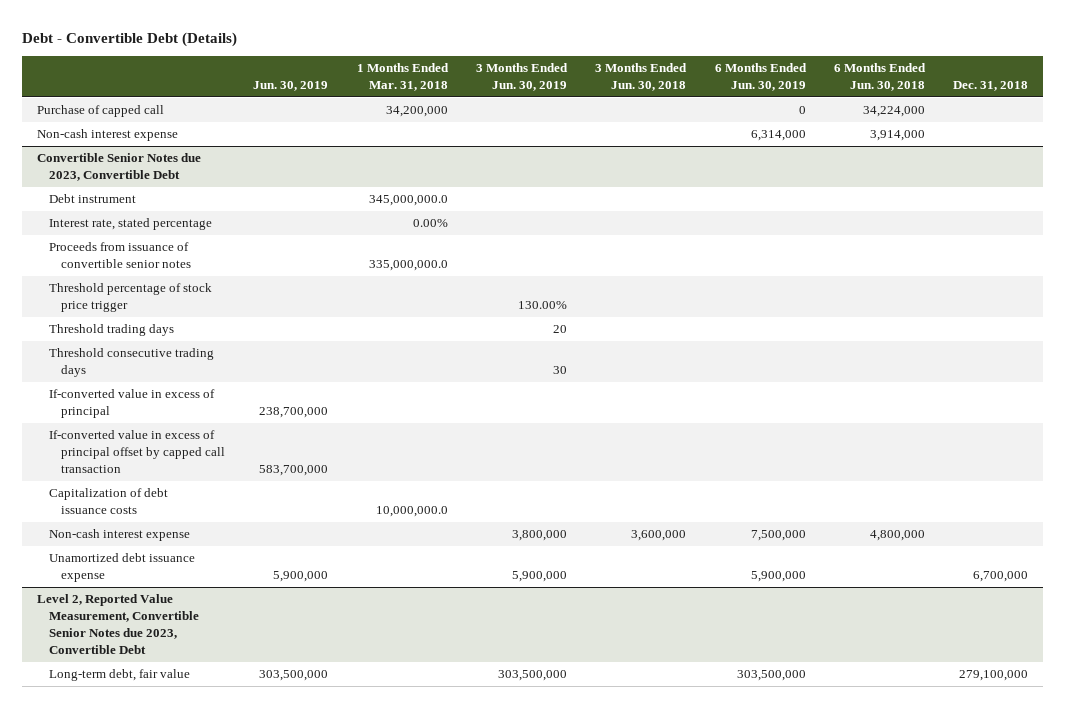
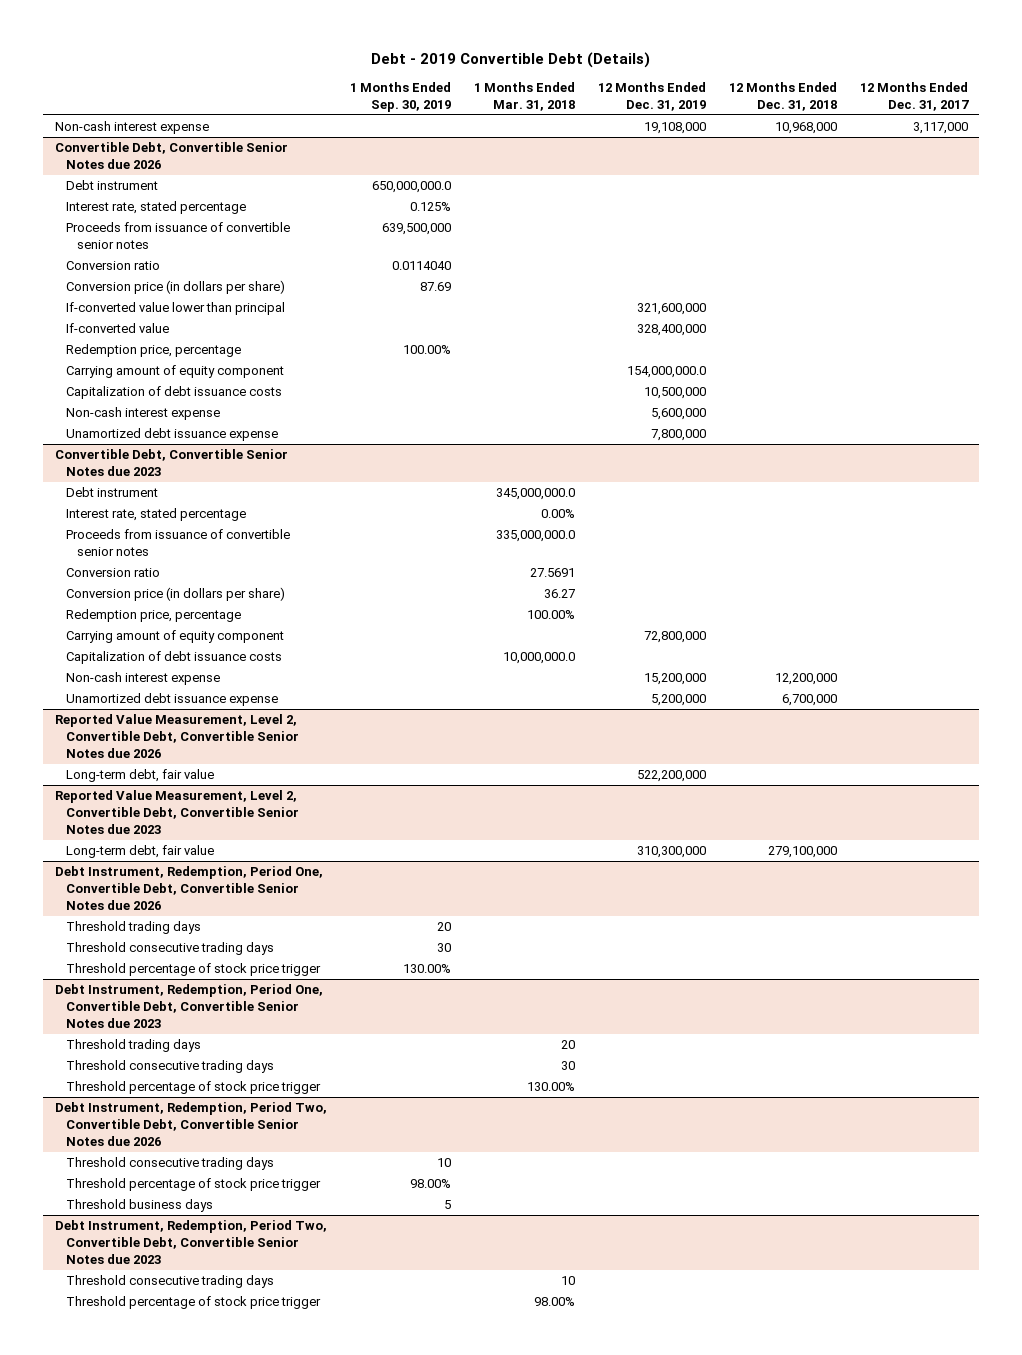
[22,31,238,47] Debt - Convertible Debt (Details) -> [371,51,651,68] Debt - 2019 Convertible Debt (Details)
[253,81,329,92] Jun. 30, 2019 -> none
[475,63,568,92] 3 Months Ended Jun. 30, 2019 -> none
[595,63,688,92] 3 Months Ended Jun. 30, 2018 -> none
[714,63,807,92] 6 Months Ended Jun. 30, 2019 -> none
[834,63,927,92] 6 Months Ended Jun. 30, 2018 -> none
[953,81,1029,92] Dec. 31, 2018 -> none
none -> [349,82,451,113] 1 Months Ended Sep. 30, 2019
none -> [597,82,706,112] 12 Months Ended Dec. 31, 2019
none -> [728,82,837,112] 12 Months Ended Dec. 31, 2018
none -> [859,82,969,112] 12 Months Ended Dec. 31, 2017
[36,105,164,118] Purchase of capped call -> none
none -> [54,142,288,170] Convertible Debt, Convertible Senior Notes due 2026
none -> [65,180,158,191] Debt instrument
none -> [65,201,246,215] Interest rate, stated percentage
none -> [65,222,290,250] Proceeds from issuance of convertible senior notes
none -> [65,261,160,271] Conversion ratio
none -> [65,280,285,295] Conversion price (in dollars per share)
none -> [65,302,285,316] If-converted value lower than principal
none -> [65,323,169,334] If-converted value
none -> [65,344,241,358] Redemption price, percentage
none -> [65,365,284,379] Carrying amount of equity component
none -> [65,386,282,400] Capitalization of debt issuance costs
none -> [65,407,220,421] Non-cash interest expense
none -> [65,428,278,442] Unamortized debt issuance expense
[36,153,201,182] Convertible Senior Notes due 2023, Convertible Debt -> [54,449,288,477] Convertible Debt, Convertible Senior Notes due 2023
[48,283,212,313] Threshold percentage of stock price trigger -> none
[48,324,174,337] Threshold trading days -> none
[48,348,214,378] Threshold consecutive trading days -> none
[48,389,215,419] If-converted value in excess of principal -> none
[48,430,225,473] If-converted value in excess of principal offset by capped call transaction -> none
none -> [65,568,160,578] Conversion ratio
none -> [65,587,285,602] Conversion price (in dollars per share)
none -> [65,609,241,623] Redemption price, percentage
none -> [65,630,284,644] Carrying amount of equity component
none -> [54,714,299,758] Reported Value Measurement, Level 2, Convertible Debt, Convertible Senior Notes due 2026
none -> [65,769,214,783] Long-term debt, fair value
[36,594,199,654] Level 2, Reported Value Measurement, Convertible Senior Notes due 2023, Convertible Debt -> [54,790,299,834] Reported Value Measurement, Level 2, Convertible Debt, Convertible Senior Notes due 2023
none -> [54,866,323,910] Debt Instrument, Redemption, Period One, Convertible Debt, Convertible Senior Notes due 2026
none -> [65,921,201,935] Threshold trading days
none -> [65,942,274,956] Threshold consecutive trading days
none -> [65,963,321,977] Threshold percentage of stock price trigger
none -> [54,984,323,1028] Debt Instrument, Redemption, Period One, Convertible Debt, Convertible Senior Notes due 2023
none -> [65,1039,201,1053] Threshold trading days
none -> [65,1060,274,1074] Threshold consecutive trading days
none -> [65,1081,321,1095] Threshold percentage of stock price trigger
none -> [54,1102,327,1146] Debt Instrument, Redemption, Period Two, Convertible Debt, Convertible Senior Notes due 2026
none -> [65,1157,274,1171] Threshold consecutive trading days
none -> [65,1178,321,1192] Threshold percentage of stock price trigger
none -> [65,1199,213,1213] Threshold business days
none -> [54,1220,327,1264] Debt Instrument, Redemption, Period Two, Convertible Debt, Convertible Senior Notes due 2023
none -> [65,1275,274,1289] Threshold consecutive trading days
none -> [65,1296,321,1310] Threshold percentage of stock price trigger

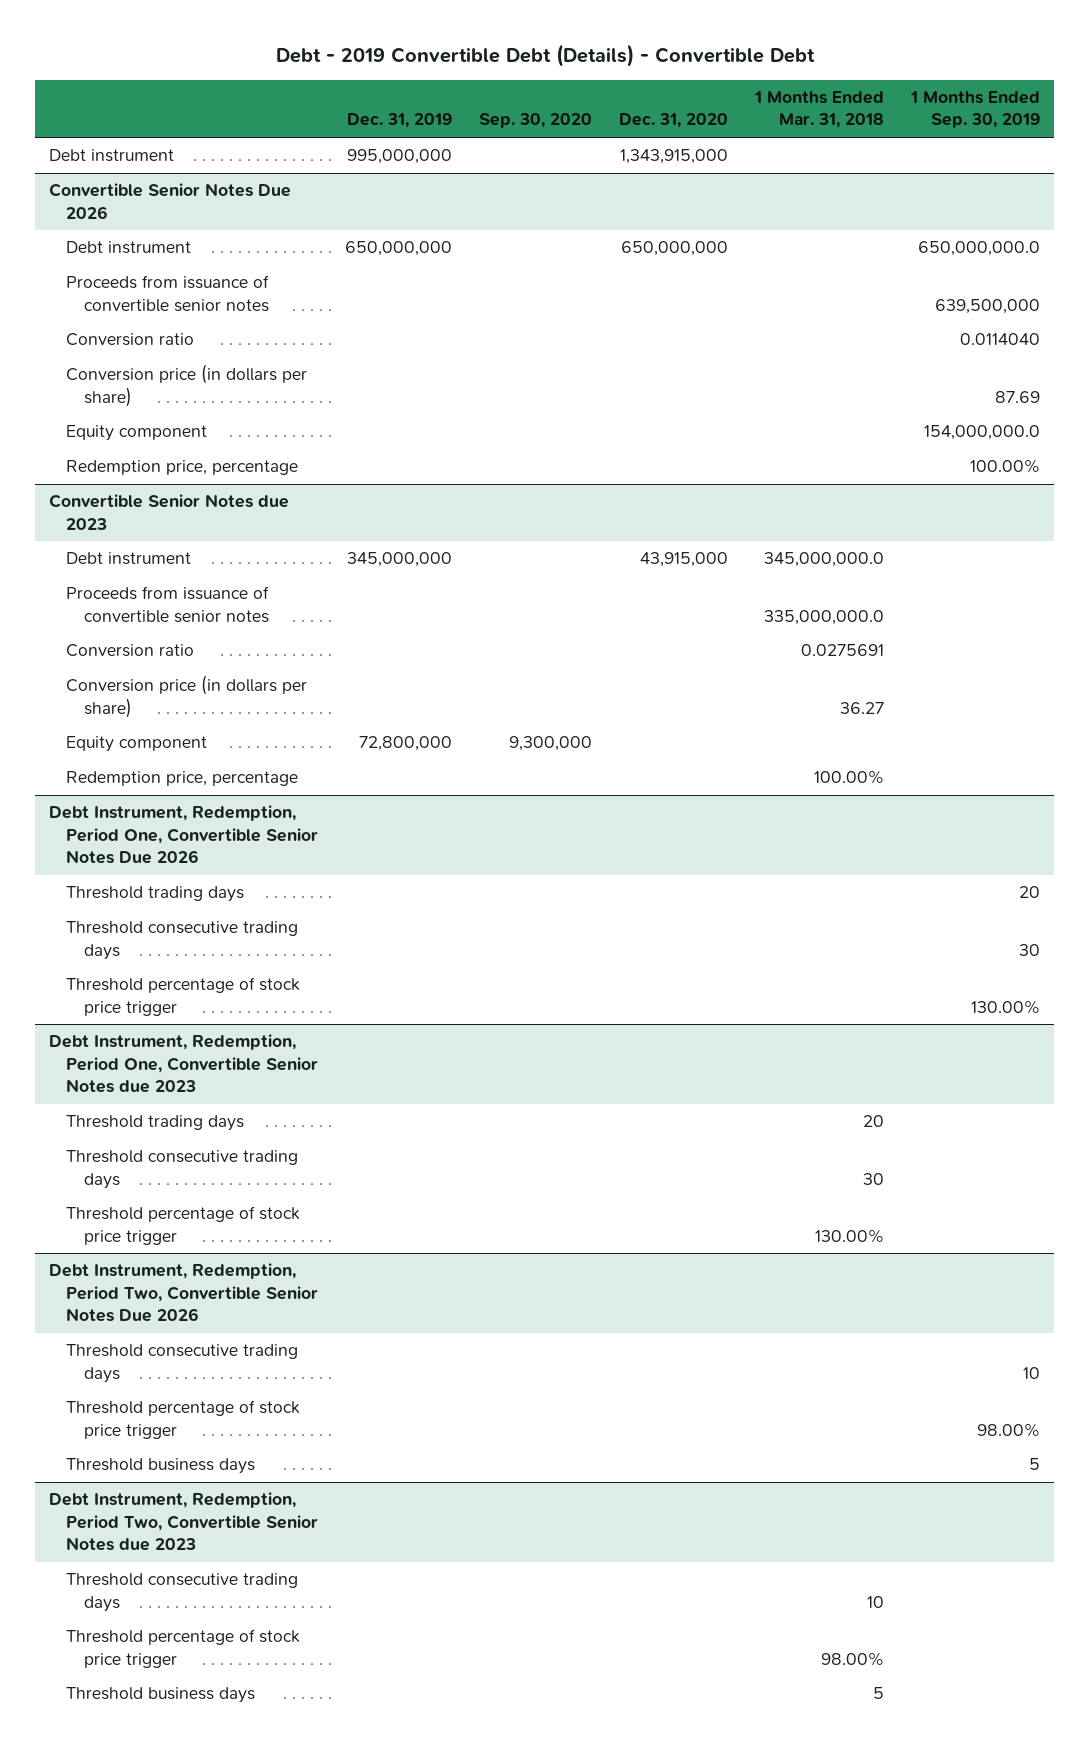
[371,51,651,68] Debt - 2019 Convertible Debt (Details) -> [275,44,815,68] Debt - 2019 Convertible Debt (Details) - Convertible Debt
[597,82,706,112] 12 Months Ended Dec. 31, 2019 -> none
[728,82,837,112] 12 Months Ended Dec. 31, 2018 -> none
[859,82,969,112] 12 Months Ended Dec. 31, 2017 -> none
none -> [347,113,453,129] Dec. 31, 2019
none -> [479,113,593,129] Sep. 30, 2020
none -> [619,113,729,129] Dec. 31, 2020
[54,121,209,135] Non-cash interest expense -> none
none -> [48,149,174,163] Debt instrument
[54,142,288,170] Convertible Debt, Convertible Senior Notes due 2026 -> [48,183,291,219] Convertible Senior Notes Due 2026
[65,201,246,215] Interest rate, stated percentage -> none
[65,302,285,316] If-converted value lower than principal -> none
[65,323,169,334] If-converted value -> none
none -> [66,425,208,442] Equity component
[65,365,284,379] Carrying amount of equity component -> none
[65,386,282,400] Capitalization of debt issuance costs -> none
[65,407,220,421] Non-cash interest expense -> none
[65,428,278,442] Unamortized debt issuance expense -> none
[54,449,288,477] Convertible Debt, Convertible Senior Notes due 2023 -> [48,494,289,530] Convertible Senior Notes due 2023
[65,508,246,522] Interest rate, stated percentage -> none
[529,568,575,578] 27.5691 -> [801,644,885,657] 0.0275691
none -> [66,736,208,753] Equity component
[65,630,284,644] Carrying amount of equity component -> none
[65,651,282,665] Capitalization of debt issuance costs -> none
[65,672,220,686] Non-cash interest expense -> none
[65,693,278,707] Unamortized debt issuance expense -> none
[54,714,299,758] Reported Value Measurement, Level 2, Convertible Debt, Convertible Senior Notes due 2026 -> none
[65,769,214,783] Long-term debt, fair value -> none
[54,790,299,834] Reported Value Measurement, Level 2, Convertible Debt, Convertible Senior Notes due 2023 -> none
[65,845,214,859] Long-term debt, fair value -> none
[54,866,323,910] Debt Instrument, Redemption, Period One, Convertible Debt, Convertible Senior Notes due 2026 -> [48,805,319,865] Debt Instrument, Redemption, Period One, Convertible Senior Notes Due 2026
[54,984,323,1028] Debt Instrument, Redemption, Period One, Convertible Debt, Convertible Senior Notes due 2023 -> [48,1034,319,1094] Debt Instrument, Redemption, Period One, Convertible Senior Notes due 2023
[54,1102,327,1146] Debt Instrument, Redemption, Period Two, Convertible Debt, Convertible Senior Notes due 2026 -> [48,1263,319,1323] Debt Instrument, Redemption, Period Two, Convertible Senior Notes Due 2026
[54,1220,327,1264] Debt Instrument, Redemption, Period Two, Convertible Debt, Convertible Senior Notes due 2023 -> [48,1492,319,1552] Debt Instrument, Redemption, Period Two, Convertible Senior Notes due 2023
none -> [66,1687,256,1704] Threshold business days

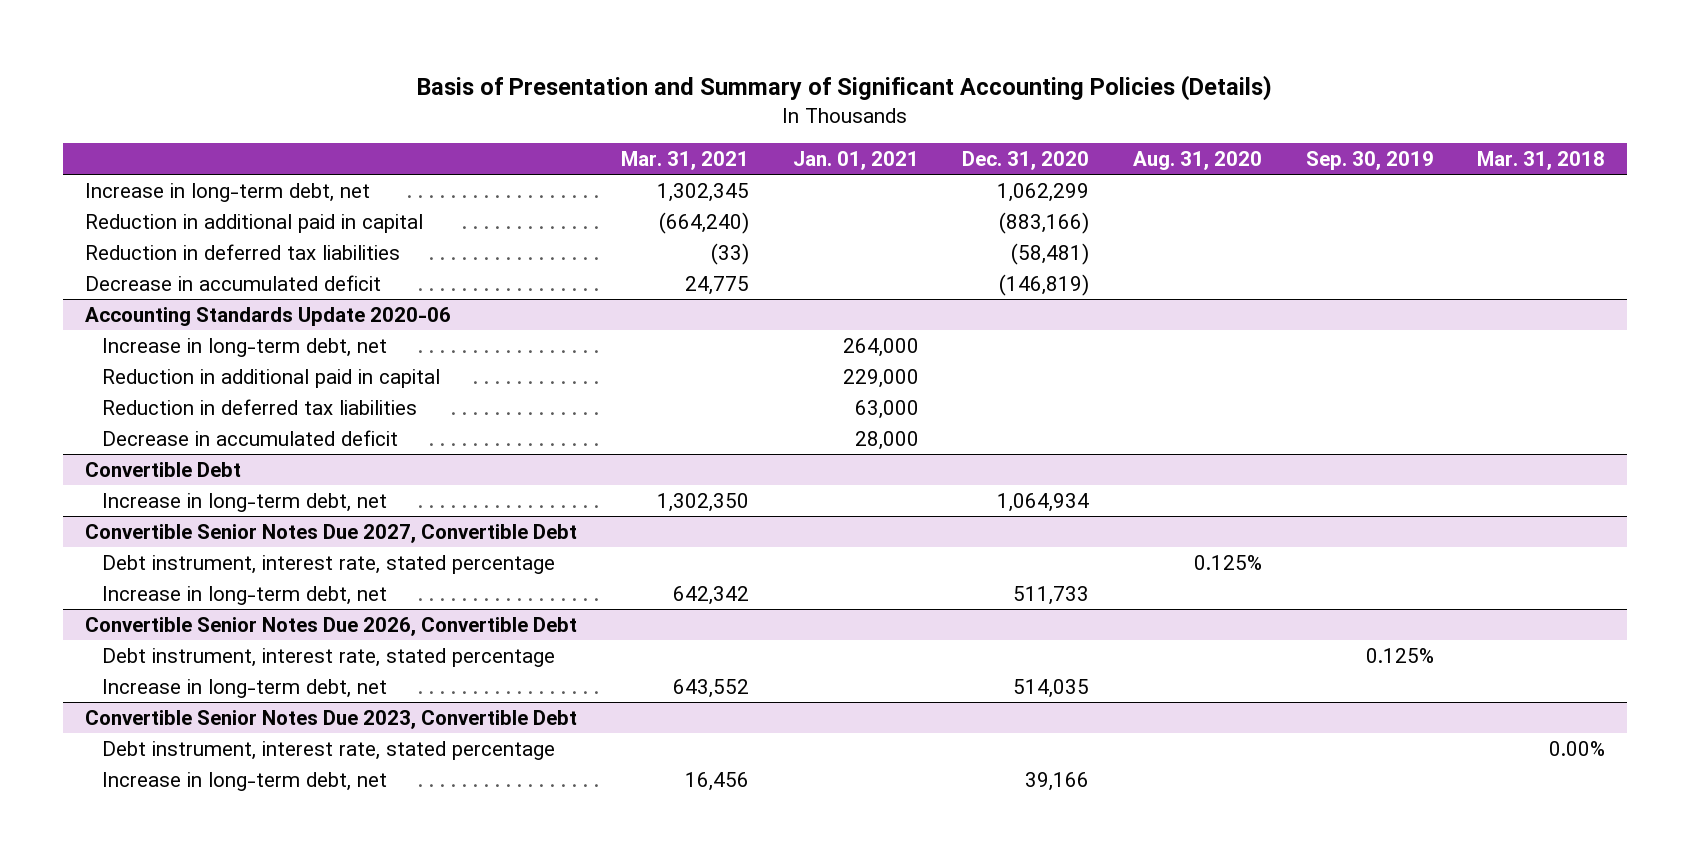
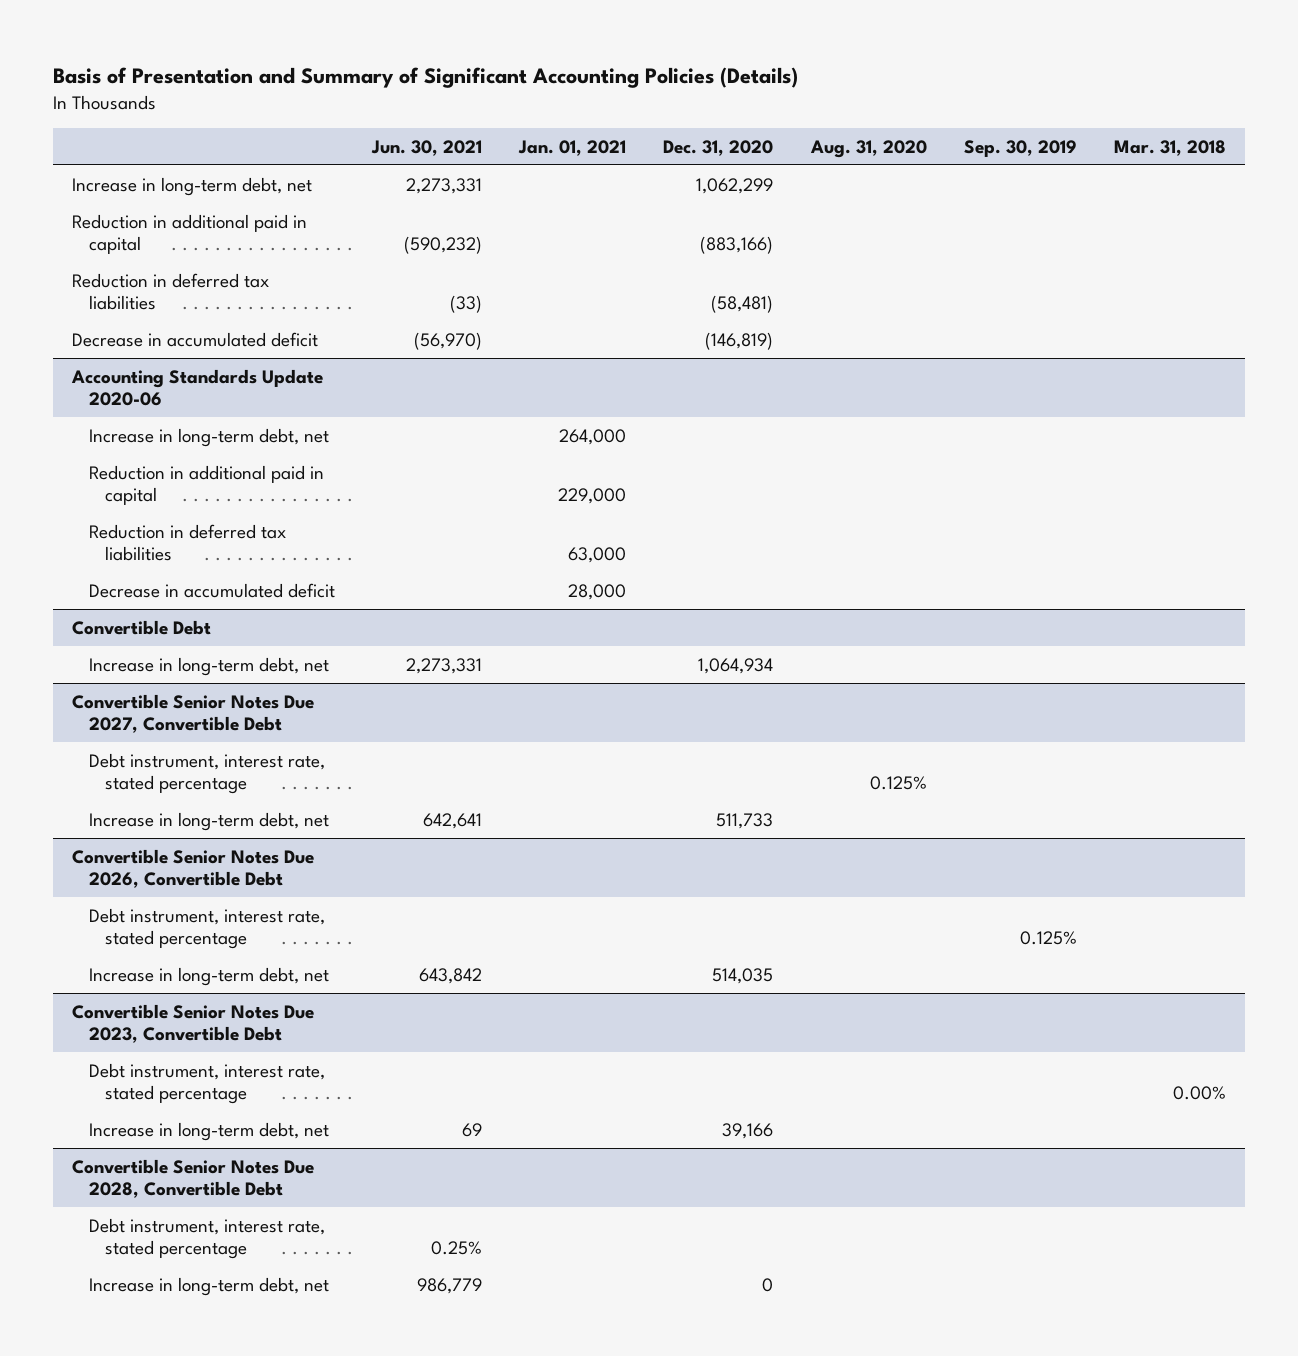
[620,151,749,171] Mar. 31, 2021 -> none
none -> [370,139,482,156] Jun. 30, 2021
none -> [71,1158,314,1199] Convertible Senior Notes Due 2028, Convertible Debt
none -> [88,1217,325,1260] Debt instrument, interest rate, stated percentage
none -> [88,1276,329,1296] Increase in long-term debt, net

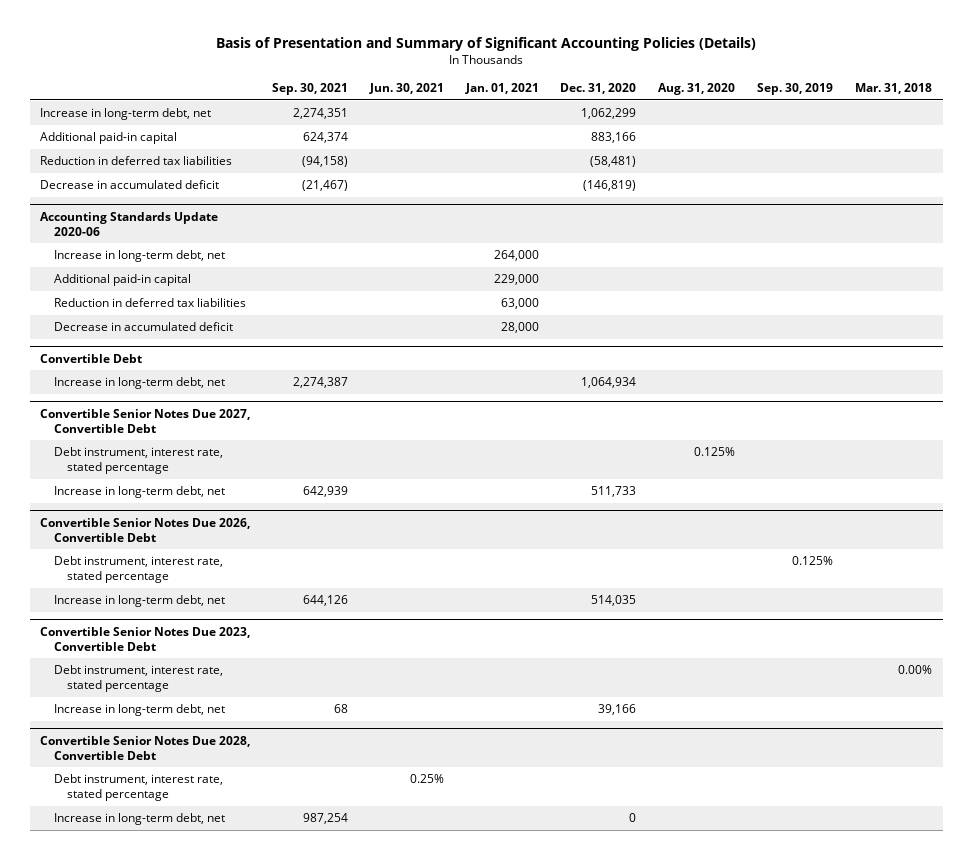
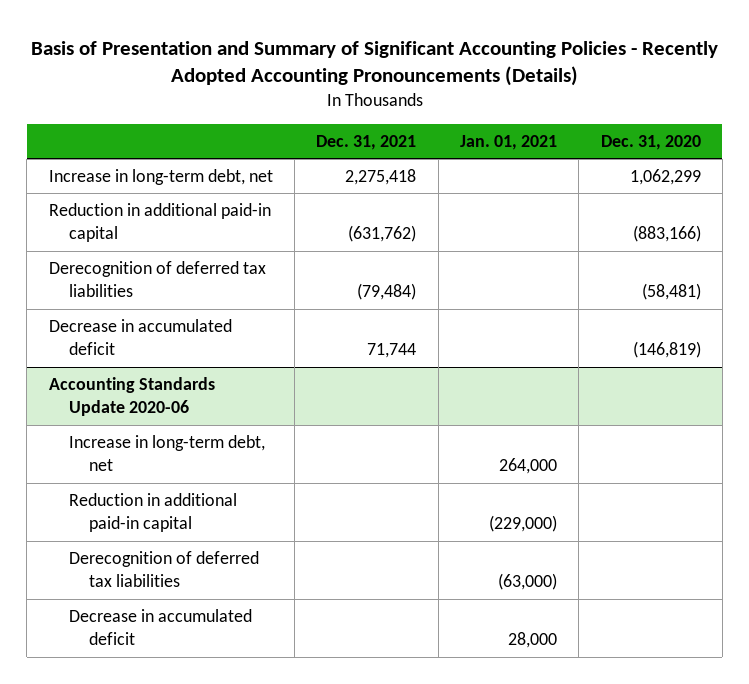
[216,36,757,51] Basis of Presentation and Summary of Significant Accounting Policies (Details) -> [30,40,718,87] Basis of Presentation and Summary of Significant Accounting Policies - Recently Adopted Accounting Pronouncements (Details)
[272,82,349,95] Sep. 30, 2021 -> none
[368,82,444,94] Jun. 30, 2021 -> none
[658,82,736,95] Aug. 31, 2020 -> none
[757,82,834,95] Sep. 30, 2019 -> none
[854,82,932,94] Mar. 31, 2018 -> none
none -> [316,134,417,150] Dec. 31, 2021
[40,132,178,145] Additional paid-in capital -> [48,203,271,243] Reduction in additional paid-in capital
[591,132,637,144] 883,166 -> [632,225,701,243] (883,166)
[40,156,233,166] Reduction in deferred tax liabilities -> [48,261,266,298] Derecognition of deferred tax liabilities
[53,274,191,287] Additional paid-in capital -> [68,493,237,533] Reduction in additional paid-in capital
[493,274,539,286] 229,000 -> [488,515,557,533] (229,000)
[53,298,246,308] Reduction in deferred tax liabilities -> [68,551,259,588] Derecognition of deferred tax liabilities
[500,298,539,310] 63,000 -> [497,573,557,591] (63,000)
[40,353,143,363] Convertible Debt -> none
[53,377,225,390] Increase in long-term debt, net -> none
[40,408,251,433] Convertible Senior Notes Due 2027, Convertible Debt -> none
[53,447,223,475] Debt instrument, interest rate, stated percentage -> none
[53,486,225,499] Increase in long-term debt, net -> none
[40,517,251,542] Convertible Senior Notes Due 2026, Convertible Debt -> none
[53,556,223,584] Debt instrument, interest rate, stated percentage -> none
[53,595,225,608] Increase in long-term debt, net -> none
[40,626,251,651] Convertible Senior Notes Due 2023, Convertible Debt -> none
[53,665,223,693] Debt instrument, interest rate, stated percentage -> none
[53,704,225,717] Increase in long-term debt, net -> none
[40,735,251,760] Convertible Senior Notes Due 2028, Convertible Debt -> none
[53,774,223,802] Debt instrument, interest rate, stated percentage -> none
[53,813,225,826] Increase in long-term debt, net -> none

